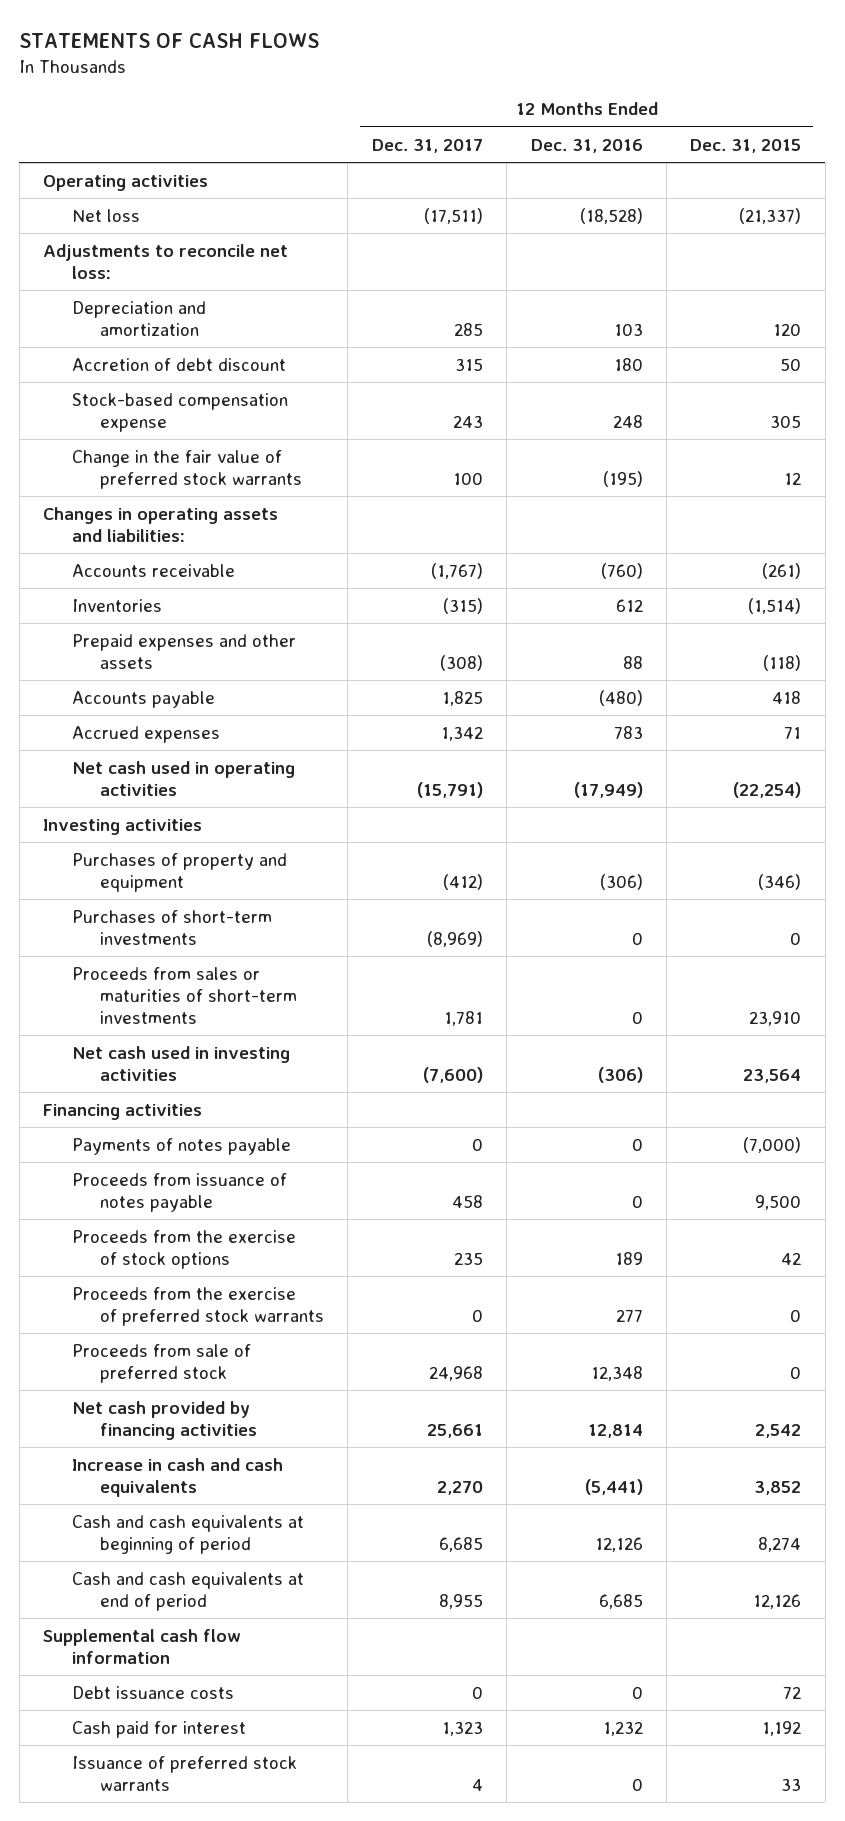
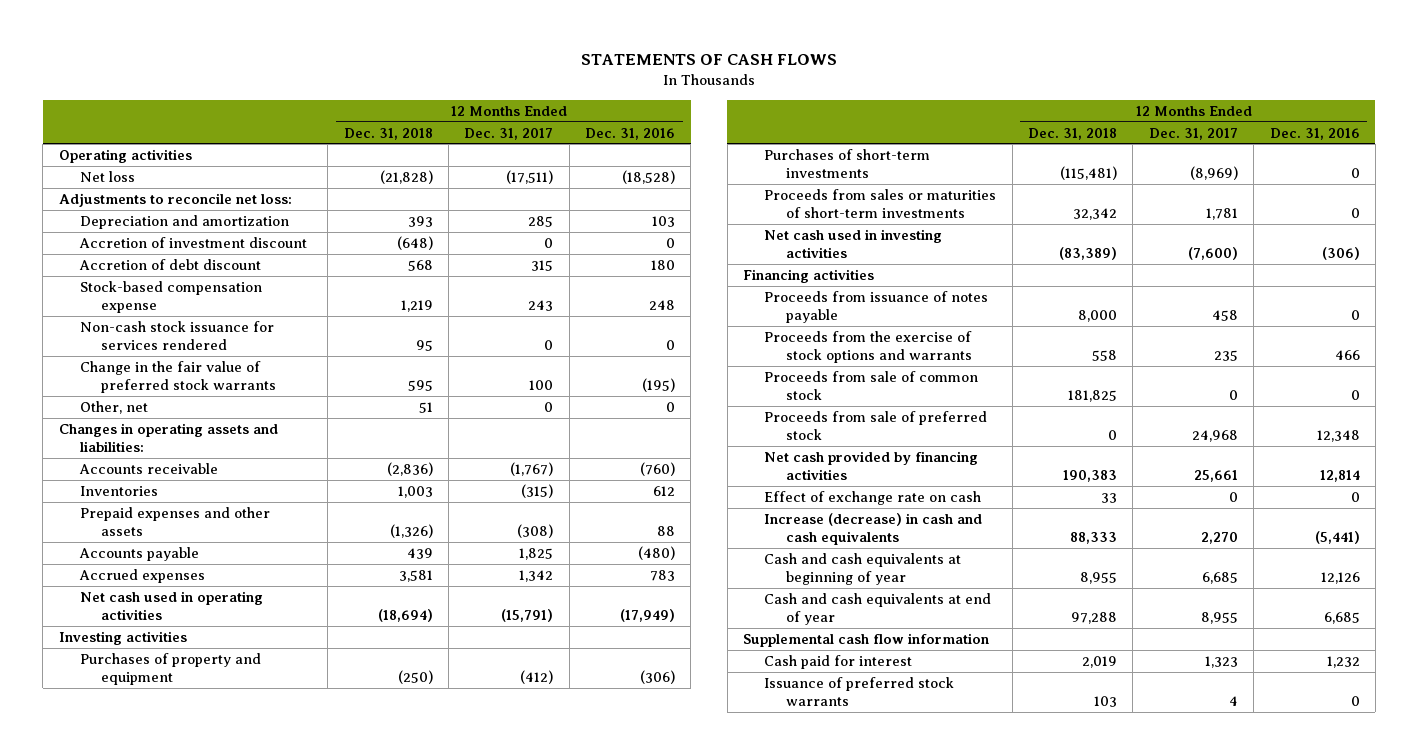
[690,138,802,153] Dec. 31, 2015 -> none
none -> [343,127,433,140] Dec. 31, 2018
none -> [78,236,307,248] Accretion of investment discount
none -> [79,320,274,351] Non-cash stock issuance for services rendered
none -> [79,400,148,414] Other, net
[71,1137,291,1155] Payments of notes payable -> none
[71,1286,325,1326] Proceeds from the exercise of preferred stock warrants -> none
[71,1229,296,1269] Proceeds from the exercise of stock options -> [764,330,973,364] Proceeds from the exercise of stock options and warrants
[614,1251,643,1265] 189 -> [1334,350,1360,361] 466
none -> [764,370,979,401] Proceeds from sale of common stock
none -> [764,490,982,505] Effect of exchange rate on cash
[71,1457,283,1497] Increase in cash and cash equivalents -> [764,512,983,546] Increase (decrease) in cash and cash equivalents
[71,1514,304,1554] Cash and cash equivalents at beginning of period -> [764,552,962,586] Cash and cash equivalents at beginning of year
[71,1571,304,1611] Cash and cash equivalents at end of period -> [764,592,992,626] Cash and cash equivalents at end of year
[71,1685,234,1699] Debt issuance costs -> none

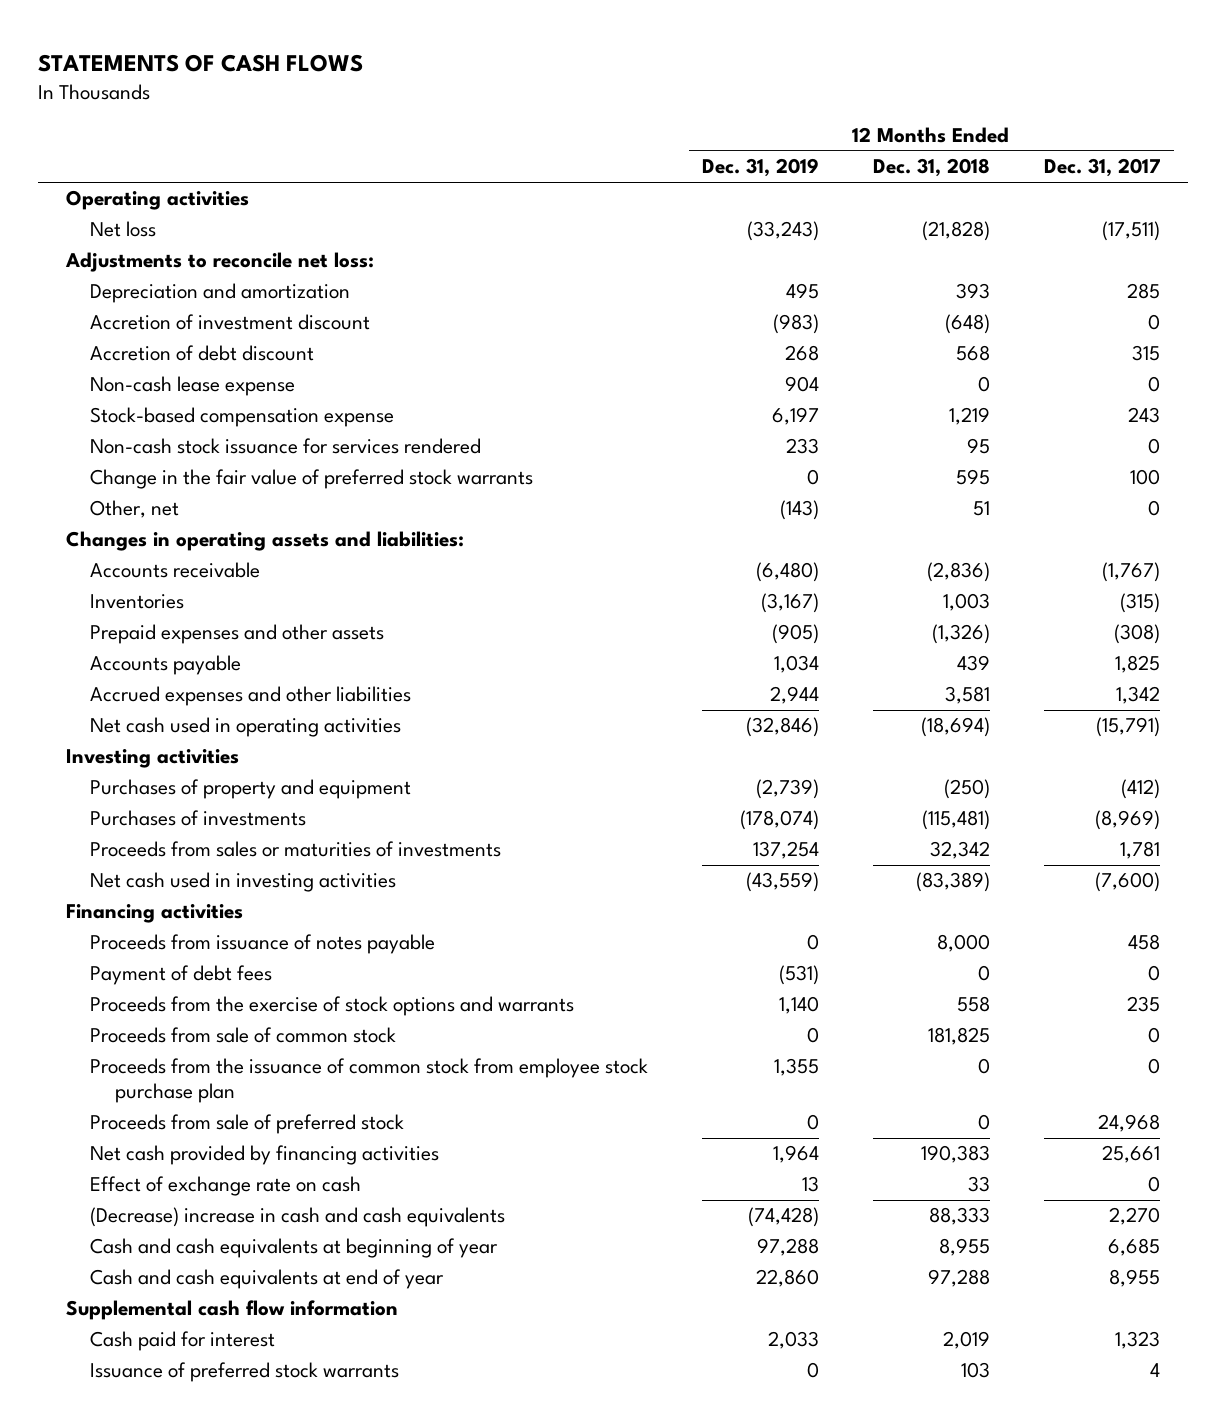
[585,127,676,140] Dec. 31, 2016 -> none
none -> [702,158,820,178] Dec. 31, 2019
none -> [90,376,296,397] Non-cash lease expense
[78,568,205,583] Accrued expenses -> [90,686,412,707] Accrued expenses and other liabilities
[764,148,931,179] Purchases of short-term investments -> [90,810,307,827] Purchases of investments
[764,188,997,219] Proceeds from sales or maturities of short-term investments -> [90,841,502,858] Proceeds from sales or maturities of investments
none -> [90,965,273,986] Payment of debt fees
none -> [90,1058,649,1103] Proceeds from the issuance of common stock from employee stock purchase plan
[764,512,983,546] Increase (decrease) in cash and cash equivalents -> [90,1207,506,1228] (Decrease) increase in cash and cash equivalents

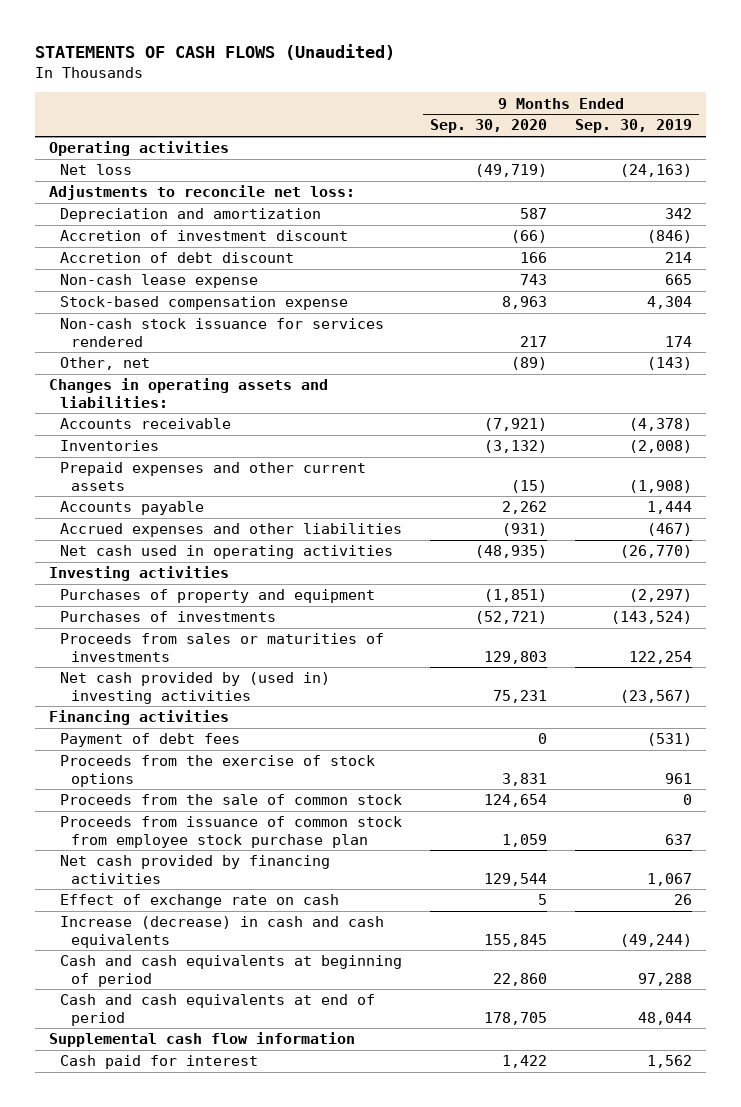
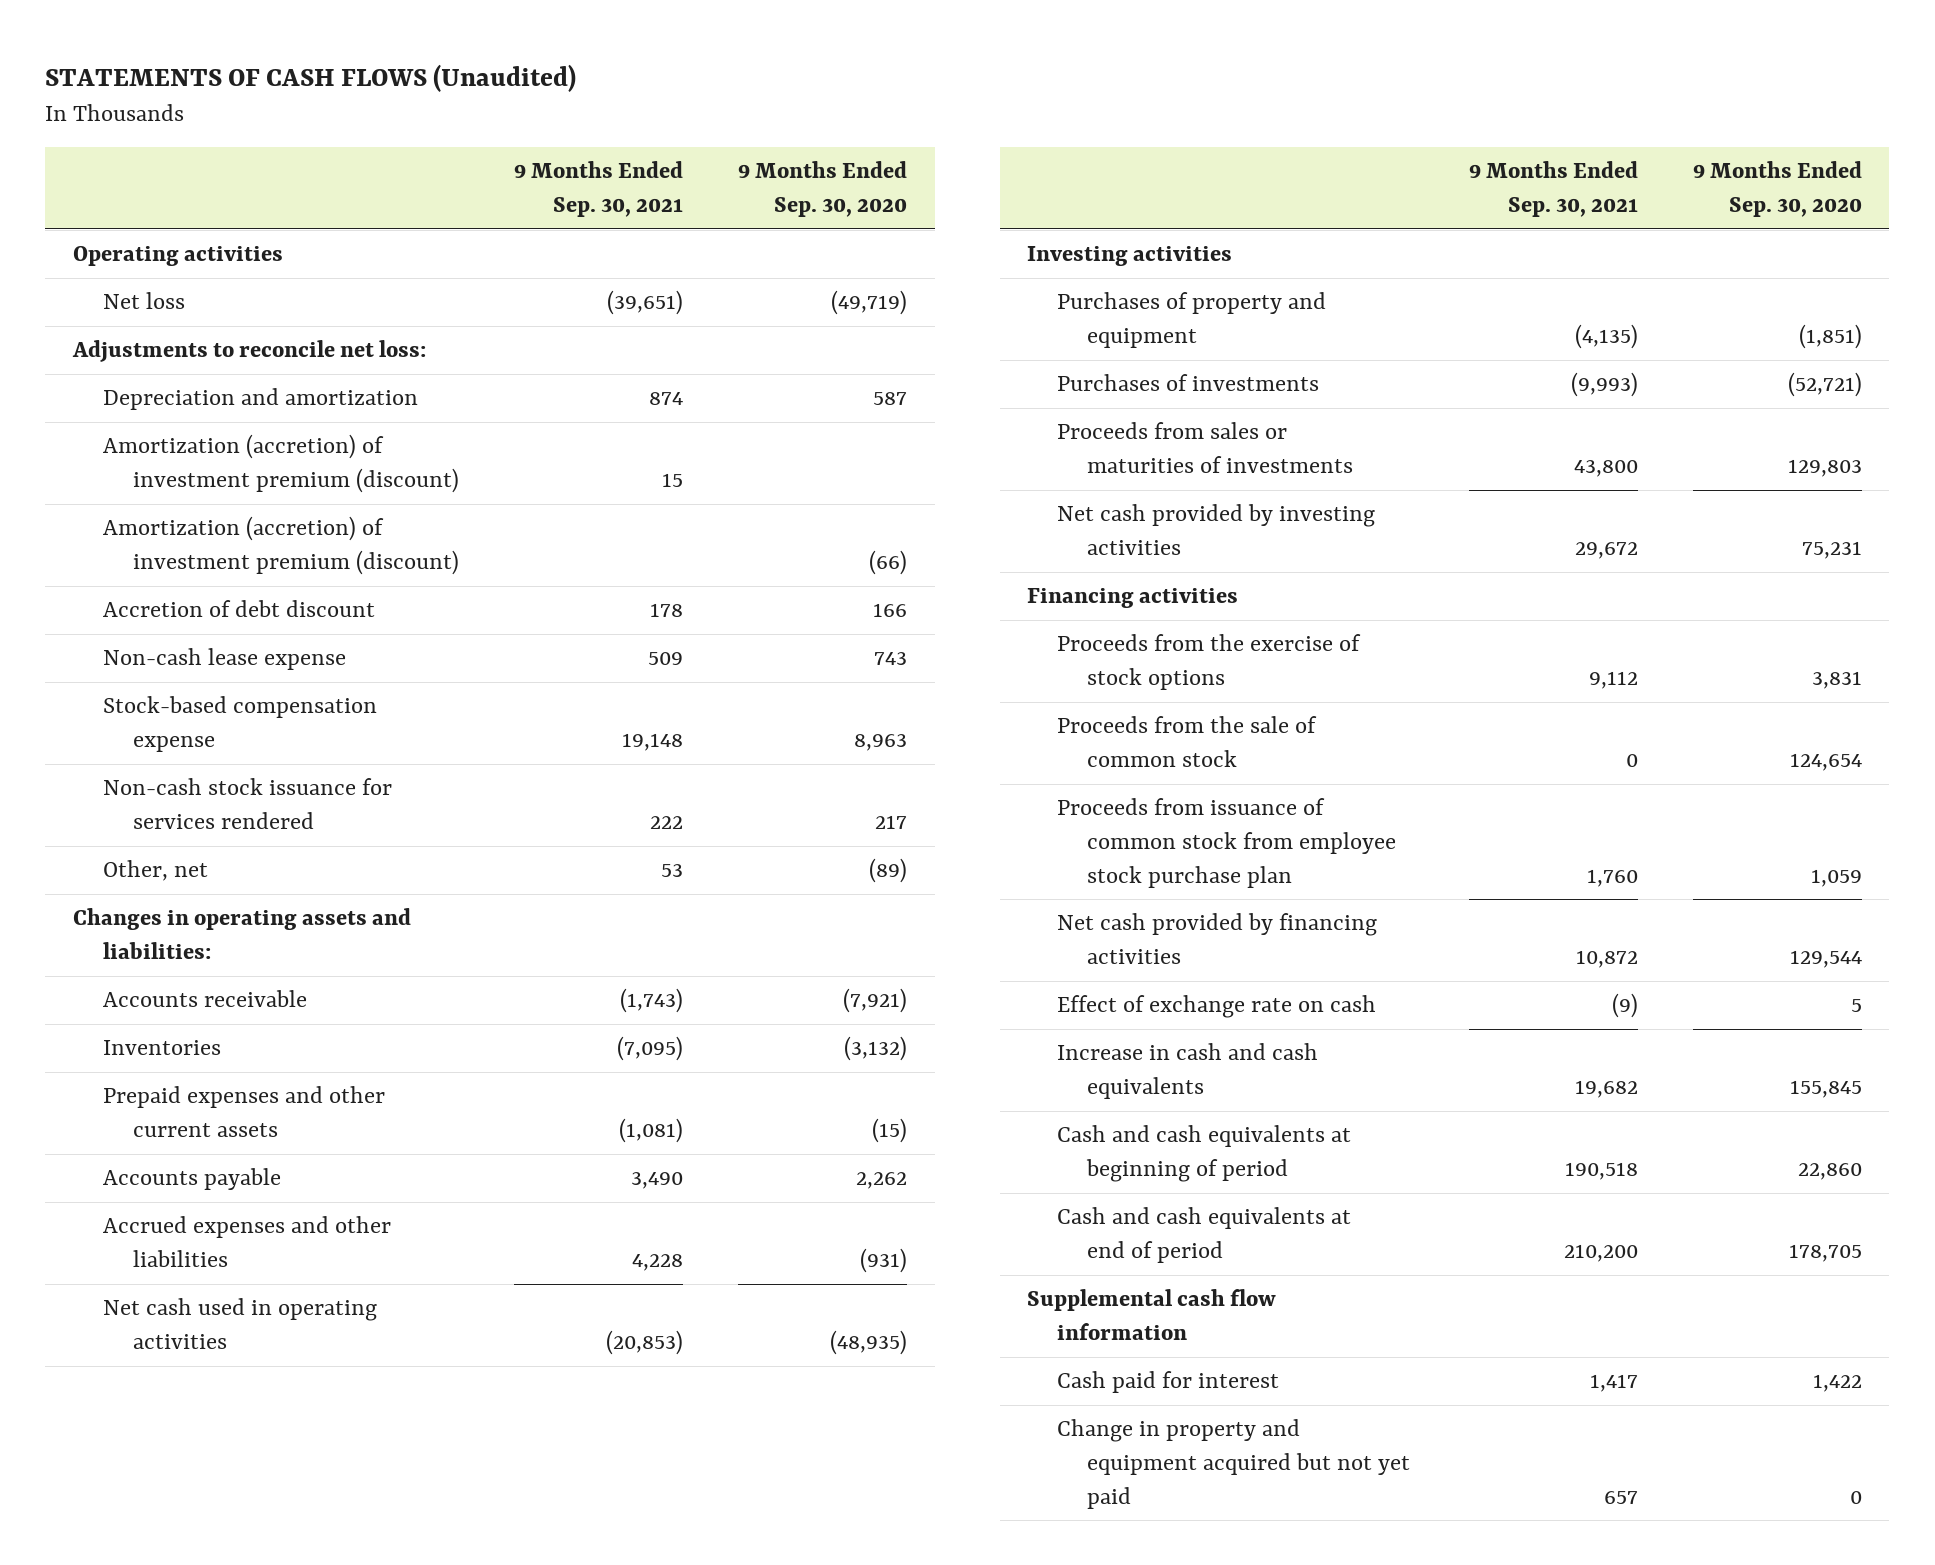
[574,119,692,134] Sep. 30, 2019 -> none
none -> [514,161,684,217] 9 Months Ended Sep. 30, 2021
none -> [102,434,459,494] Amortization (accretion) of investment premium (discount)
[60,230,349,242] Accretion of investment discount -> [102,516,459,576] Amortization (accretion) of investment premium (discount)
[60,672,331,704] Net cash provided by (used in) investing activities -> [1057,504,1376,556] Net cash provided by investing activities
[60,733,241,748] Payment of debt fees -> none
[60,916,385,948] Increase (decrease) in cash and cash equivalents -> [1057,1043,1319,1100] Increase in cash and cash equivalents
none -> [1057,1419,1411,1509] Change in property and equipment acquired but not yet paid

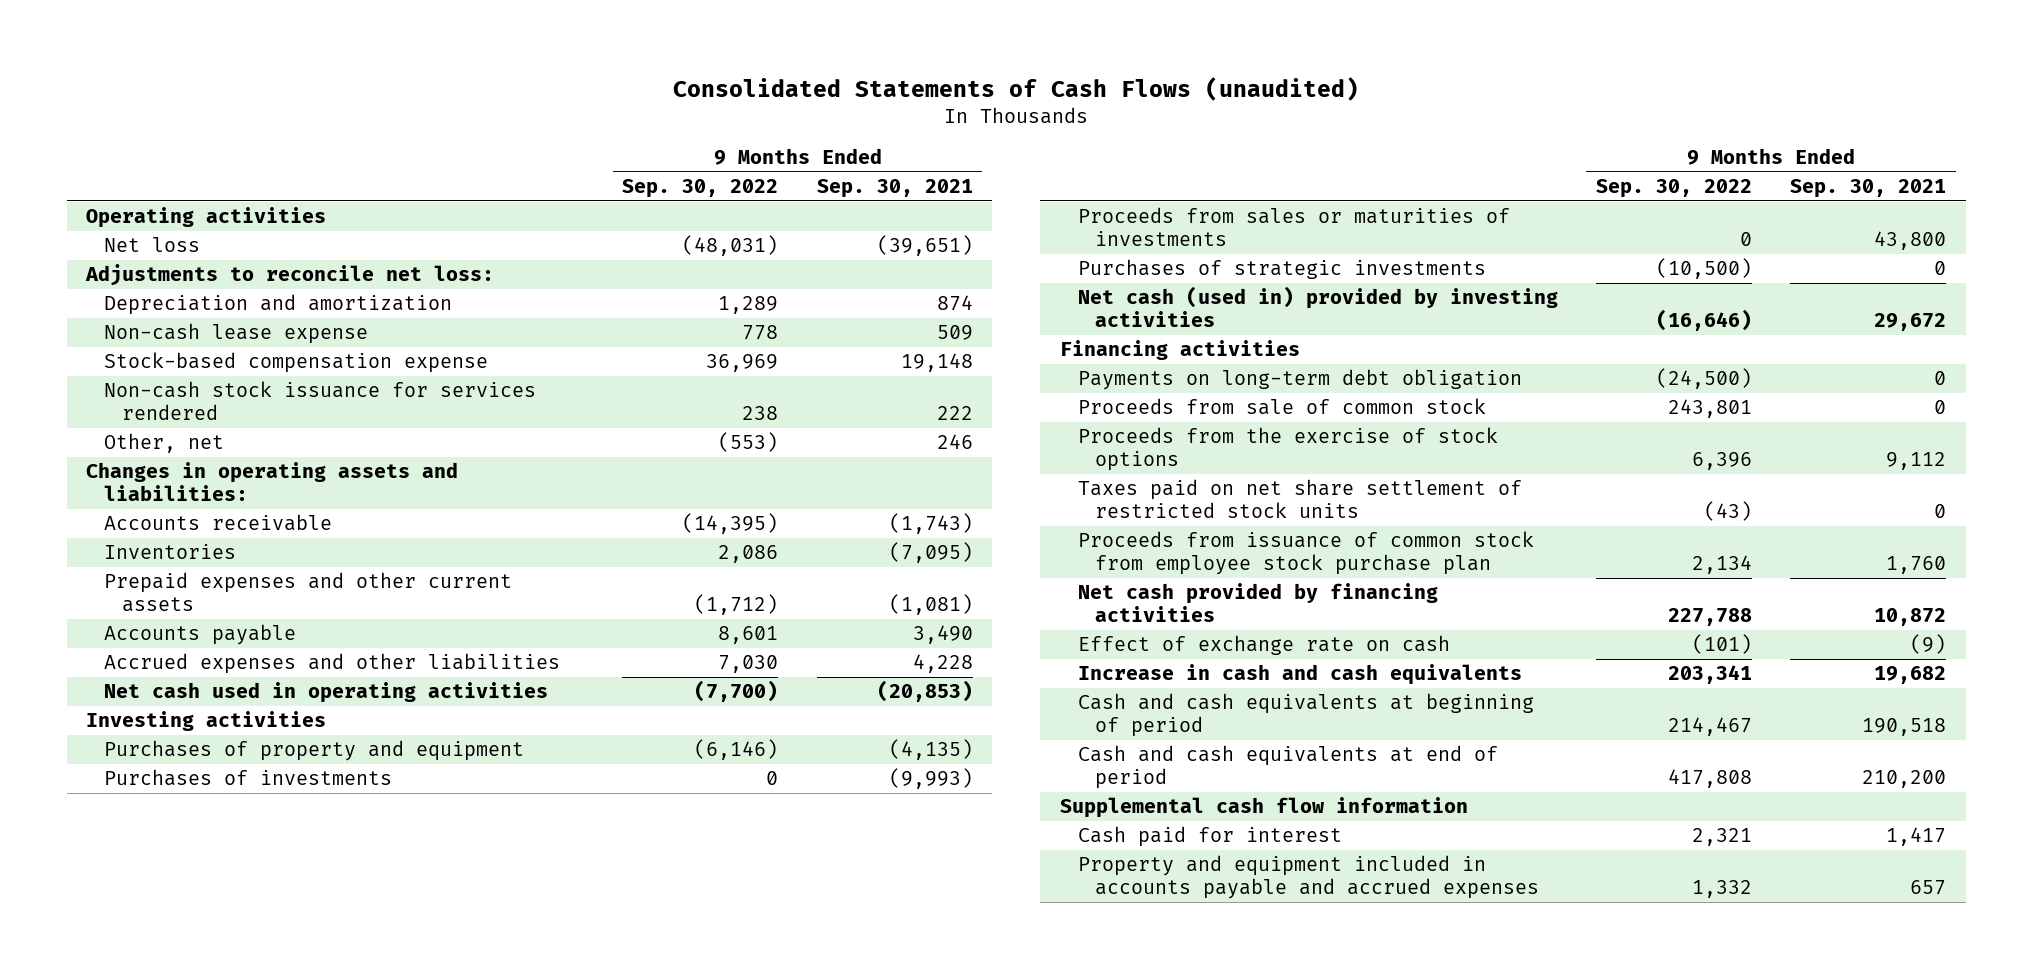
[45,63,577,92] STATEMENTS OF CASH FLOWS (Unaudited) -> [673,76,1360,101] Consolidated Statements of Cash Flows (unaudited)
[738,161,908,217] 9 Months Ended Sep. 30, 2020 -> none
none -> [622,178,779,198] Sep. 30, 2022
[102,434,459,494] Amortization (accretion) of investment premium (discount) -> none
[102,516,459,576] Amortization (accretion) of investment premium (discount) -> none
[102,600,375,618] Accretion of debt discount -> none
[661,864,684,878] 53 -> [936,434,973,450] 246
none -> [1077,259,1486,280] Purchases of strategic investments
[1057,504,1376,556] Net cash provided by investing activities -> [1077,286,1558,328] Net cash (used in) provided by investing activities
none -> [1077,369,1522,391] Payments on long-term debt obligation
none -> [1077,398,1486,416] Proceeds from sale of common stock
[1057,716,1318,768] Proceeds from the sale of common stock -> none
none -> [1077,479,1522,519] Taxes paid on net share settlement of restricted stock units
[1057,1419,1411,1509] Change in property and equipment acquired but not yet paid -> [1077,855,1540,900] Property and equipment included in accounts payable and accrued expenses

